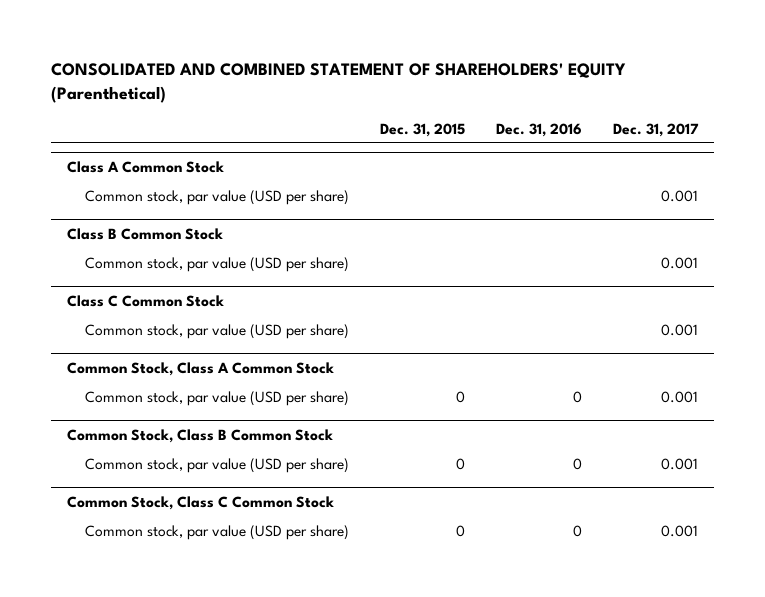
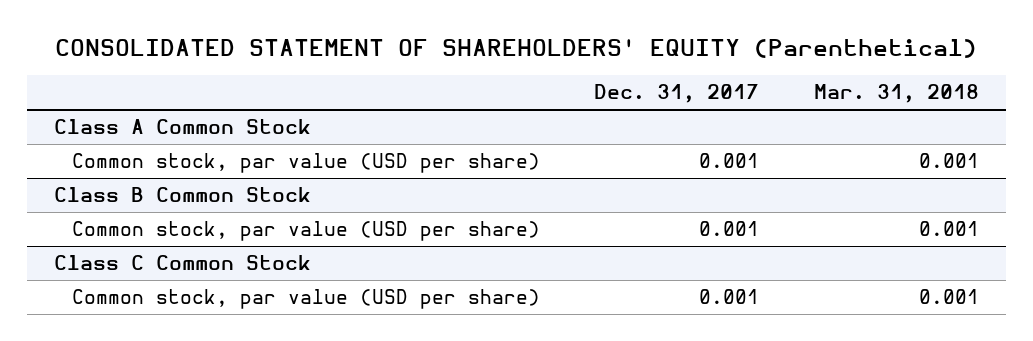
[51,62,627,103] CONSOLIDATED AND COMBINED STATEMENT OF SHAREHOLDERS' EQUITY (Parenthetical) -> [55,39,978,59] CONSOLIDATED STATEMENT OF SHAREHOLDERS' EQUITY (Parenthetical)
[380,122,466,137] Dec. 31, 2015 -> none
[496,122,583,137] Dec. 31, 2016 -> none
none -> [813,84,979,104] Mar. 31, 2018
[66,362,334,377] Common Stock, Class A Common Stock -> none
[84,391,349,407] Common stock, par value (USD per share) -> none
[66,429,333,444] Common Stock, Class B Common Stock -> none
[84,458,349,474] Common stock, par value (USD per share) -> none
[66,496,334,511] Common Stock, Class C Common Stock -> none
[84,525,349,541] Common stock, par value (USD per share) -> none

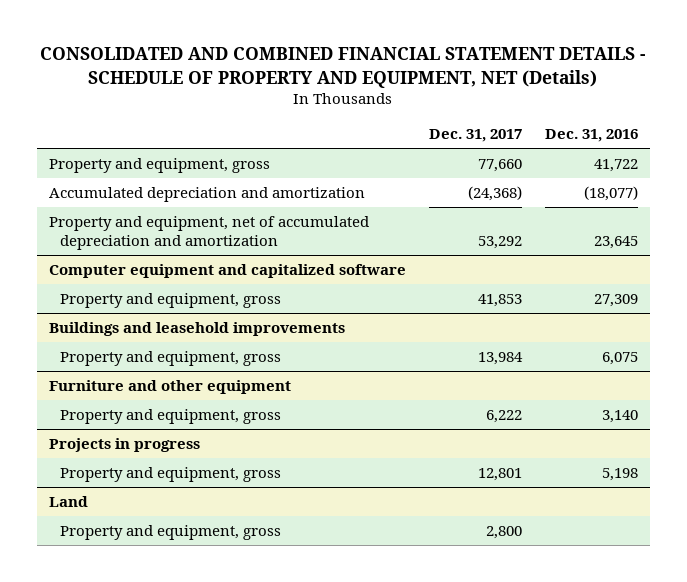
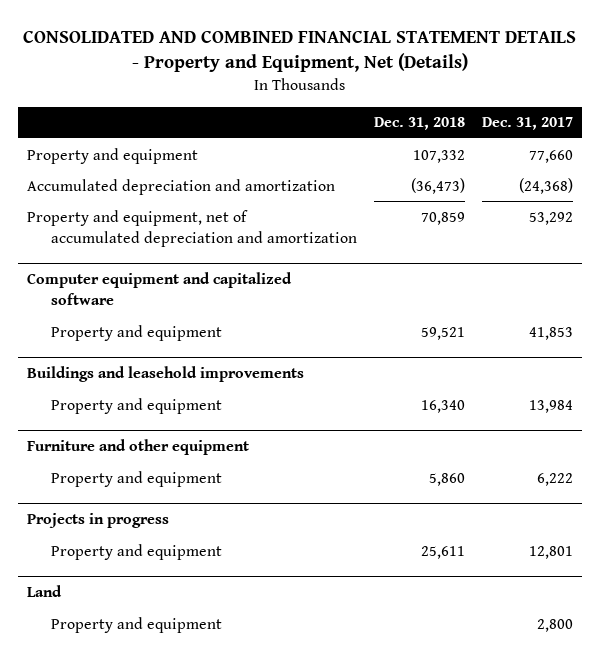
[40,47,646,88] CONSOLIDATED AND COMBINED FINANCIAL STATEMENT DETAILS - SCHEDULE OF PROPERTY AND EQUIPMENT, NET (Details) -> [22,30,576,73] CONSOLIDATED AND COMBINED FINANCIAL STATEMENT DETAILS - Property and Equipment, Net (Details)
[545,129,639,143] Dec. 31, 2016 -> none
none -> [373,117,465,131] Dec. 31, 2018
[48,158,270,174] Property and equipment, gross -> [26,147,198,164] Property and equipment
[59,293,281,309] Property and equipment, gross -> [50,324,222,341] Property and equipment
[59,351,281,367] Property and equipment, gross -> [50,397,222,414] Property and equipment
[59,409,281,425] Property and equipment, gross -> [50,470,222,487] Property and equipment
[59,467,281,483] Property and equipment, gross -> [50,543,222,560] Property and equipment
[59,525,281,541] Property and equipment, gross -> [50,616,222,633] Property and equipment

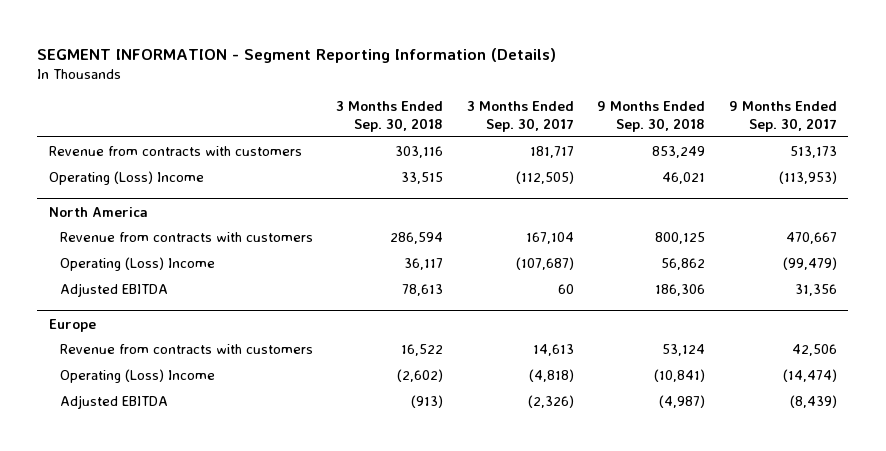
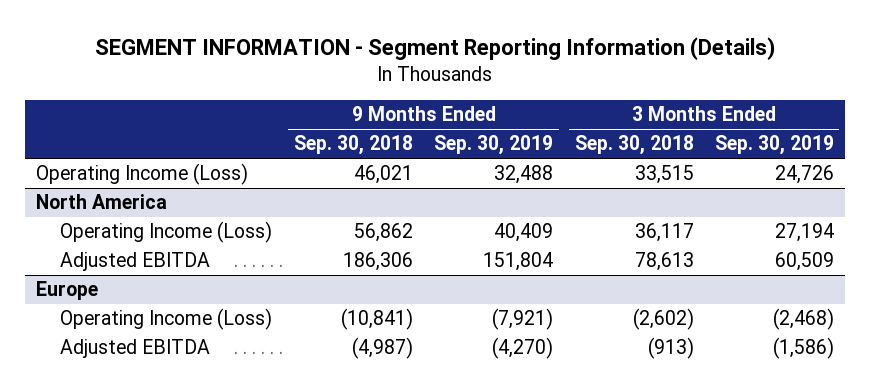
[466,101,574,132] 3 Months Ended Sep. 30, 2017 -> none
[728,101,837,132] 9 Months Ended Sep. 30, 2017 -> none
none -> [434,135,554,156] Sep. 30, 2019
none -> [714,135,834,156] Sep. 30, 2019
[49,145,303,156] Revenue from contracts with customers -> none
[49,170,205,185] Operating (Loss) Income -> [35,163,248,186] Operating Income (Loss)
[59,231,313,242] Revenue from contracts with customers -> none
[59,256,215,271] Operating (Loss) Income -> [60,221,273,244] Operating Income (Loss)
[59,343,313,354] Revenue from contracts with customers -> none
[59,368,215,383] Operating (Loss) Income -> [60,308,273,331] Operating Income (Loss)

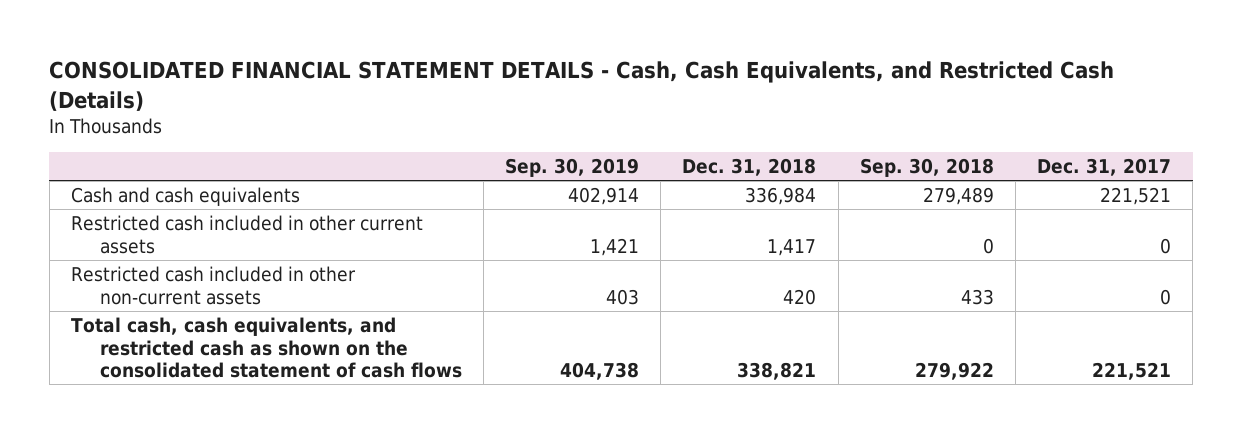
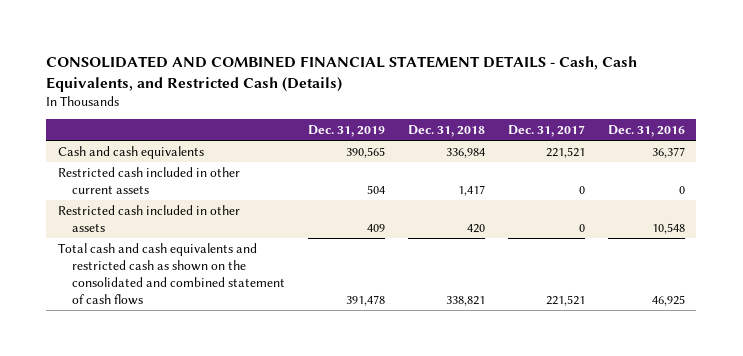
[49,61,1115,111] CONSOLIDATED FINANCIAL STATEMENT DETAILS - Cash, Cash Equivalents, and Restricted Cash (Details) -> [46,55,638,92] CONSOLIDATED AND COMBINED FINANCIAL STATEMENT DETAILS - Cash, Cash Equivalents, and Restricted Cash (Details)
[505,157,640,177] Sep. 30, 2019 -> none
[859,157,994,177] Sep. 30, 2018 -> none
none -> [307,125,385,138] Dec. 31, 2019
none -> [607,125,685,138] Dec. 31, 2016
[70,266,356,305] Restricted cash included in other non-current assets -> [57,204,240,232] Restricted cash included in other assets
[70,317,462,379] Total cash, cash equivalents, and restricted cash as shown on the consolidated statement of cash flows -> [57,242,285,305] Total cash and cash equivalents and restricted cash as shown on the consolidated and combined statement of cash flows

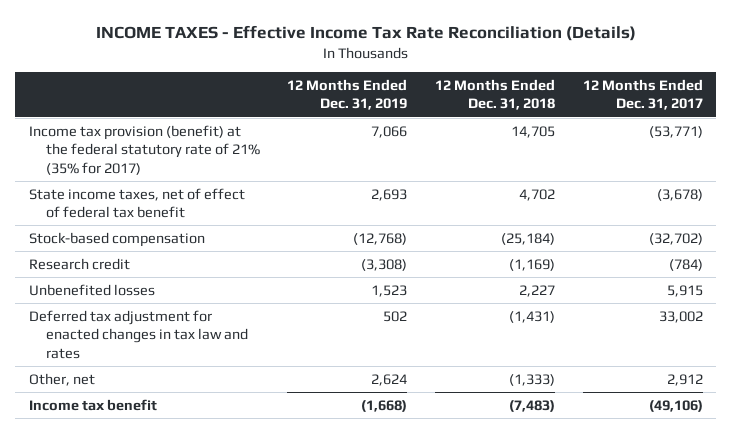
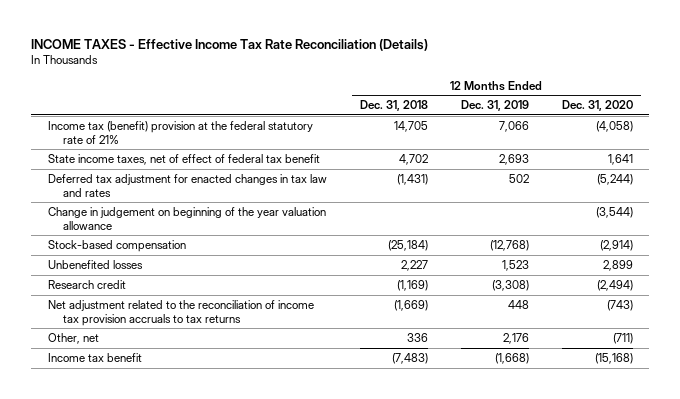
[582,78,703,111] 12 Months Ended Dec. 31, 2017 -> none
none -> [561,100,633,112] Dec. 31, 2020
[29,124,260,175] Income tax provision (benefit) at the federal statutory rate of 21% (35% for 2017) -> [47,120,313,144] Income tax (benefit) provision at the federal statutory rate of 21%
[29,309,248,359] Deferred tax adjustment for enacted changes in tax law and rates -> [47,173,327,197] Deferred tax adjustment for enacted changes in tax law and rates
none -> [47,206,326,230] Change in judgement on beginning of the year valuation allowance
[29,257,131,270] Research credit -> [47,279,126,289] Research credit
none -> [47,299,314,326] Net adjustment related to the reconciliation of income tax provision accruals to tax returns
[371,373,408,386] 2,624 -> [502,332,529,344] 2,176
[508,373,555,386] (1,333) -> [406,332,428,342] 336

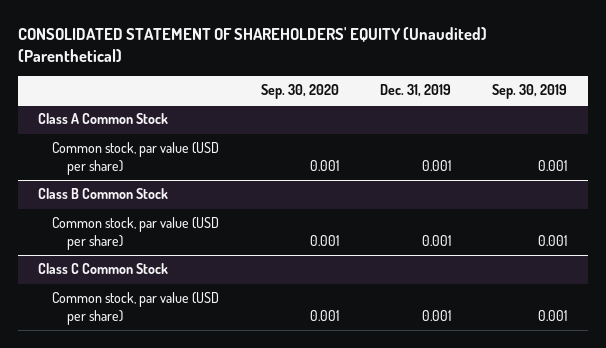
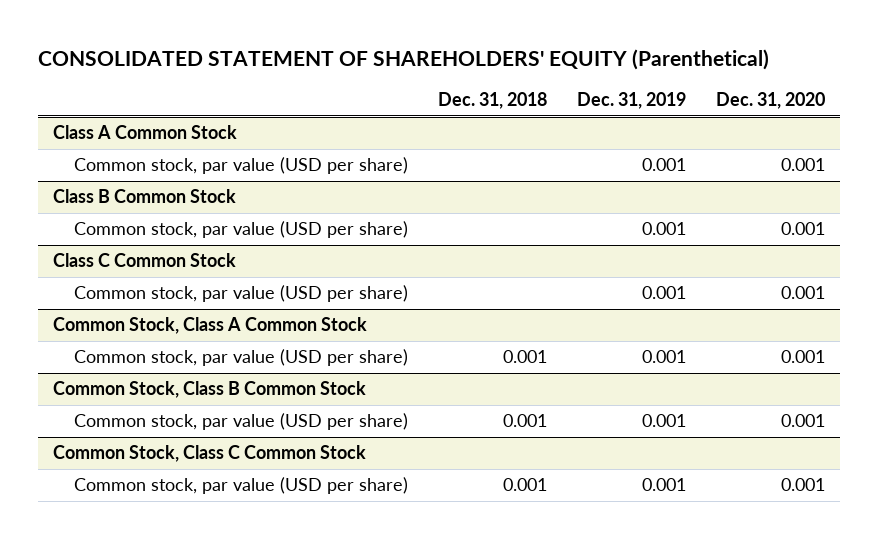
[17,26,487,62] CONSOLIDATED STATEMENT OF SHAREHOLDERS' EQUITY (Unaudited) (Parenthetical) -> [37,48,769,70] CONSOLIDATED STATEMENT OF SHAREHOLDERS' EQUITY (Parenthetical)
[260,84,339,100] Sep. 30, 2020 -> none
[492,84,568,100] Sep. 30, 2019 -> none
none -> [437,92,547,110] Dec. 31, 2018
none -> [716,92,826,110] Dec. 31, 2020
none -> [52,317,367,335] Common Stock, Class A Common Stock
none -> [73,349,408,367] Common stock, par value (USD per share)
none -> [52,381,366,399] Common Stock, Class B Common Stock
none -> [73,413,408,431] Common stock, par value (USD per share)
none -> [52,445,366,463] Common Stock, Class C Common Stock
none -> [73,477,408,495] Common stock, par value (USD per share)

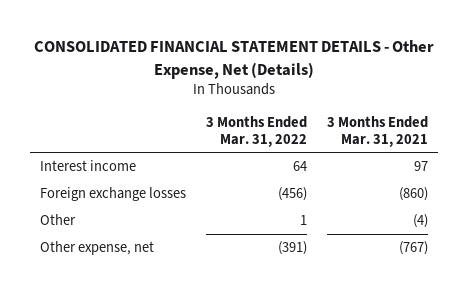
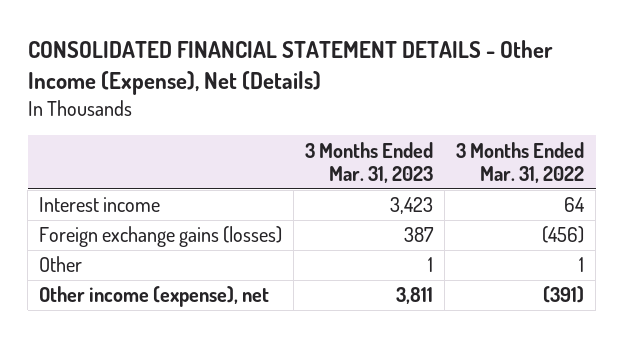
[33,40,434,79] CONSOLIDATED FINANCIAL STATEMENT DETAILS - Other Expense, Net (Details) -> [27,40,553,95] CONSOLIDATED FINANCIAL STATEMENT DETAILS - Other Income (Expense), Net (Details)
[326,115,428,147] 3 Months Ended Mar. 31, 2021 -> none
none -> [305,141,434,183] 3 Months Ended Mar. 31, 2023
[39,187,186,202] Foreign exchange losses -> [39,226,283,248] Foreign exchange gains (losses)
[39,241,154,256] Other expense, net -> [39,286,270,308] Other income (expense), net

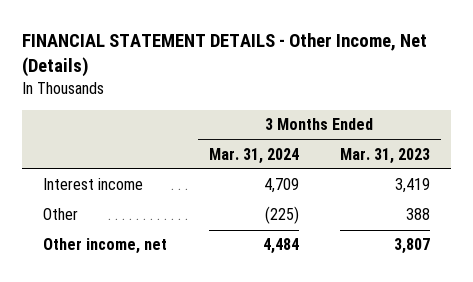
[27,40,553,95] CONSOLIDATED FINANCIAL STATEMENT DETAILS - Other Income (Expense), Net (Details) -> [21,32,427,77] FINANCIAL STATEMENT DETAILS - Other Income, Net (Details)
[456,141,585,183] 3 Months Ended Mar. 31, 2022 -> none
none -> [208,147,299,164] Mar. 31, 2024
[39,226,283,248] Foreign exchange gains (losses) -> none
[390,197,434,215] 3,423 -> [395,178,431,194] 3,419
[428,257,434,273] 1 -> [406,208,431,221] 388
[39,286,270,308] Other income (expense), net -> [42,238,167,255] Other income, net
[396,287,434,305] 3,811 -> [394,238,431,255] 3,807

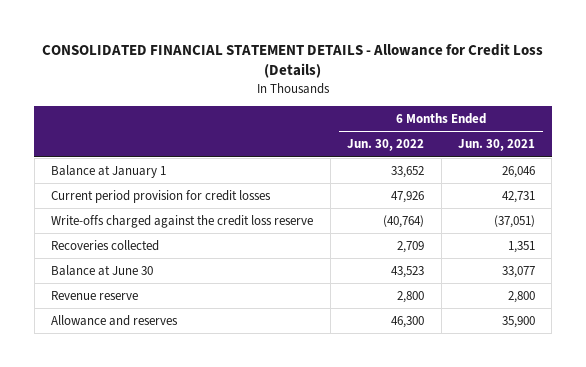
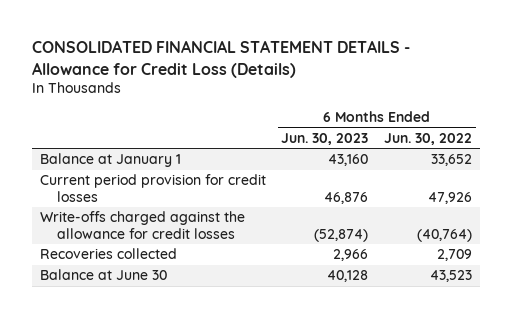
[457,139,535,152] Jun. 30, 2021 -> none
none -> [281,132,369,145] Jun. 30, 2023
[51,214,314,228] Write-offs charged against the credit loss reserve -> [39,211,245,240] Write-offs charged against the allowance for credit losses
[51,290,139,300] Revenue reserve -> none
[51,314,179,326] Allowance and reserves -> none

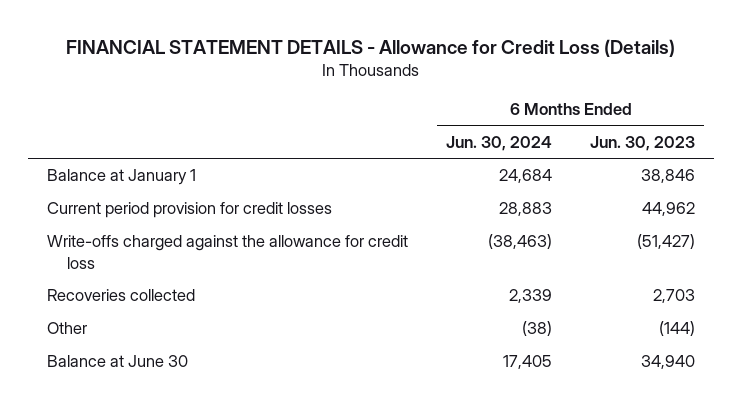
[31,40,410,78] CONSOLIDATED FINANCIAL STATEMENT DETAILS - Allowance for Credit Loss (Details) -> [66,38,676,57] FINANCIAL STATEMENT DETAILS - Allowance for Credit Loss (Details)
[384,132,473,145] Jun. 30, 2022 -> none
none -> [446,135,553,151] Jun. 30, 2024
[328,154,369,167] 43,160 -> [640,169,695,184] 38,846
[324,192,369,205] 46,876 -> [641,202,695,217] 44,962
[39,211,245,240] Write-offs charged against the allowance for credit losses -> [47,235,409,269] Write-offs charged against the allowance for credit loss
[314,229,369,243] (52,874) -> [636,234,695,250] (51,427)
[333,249,369,262] 2,966 -> [652,289,695,304] 2,703
none -> [47,322,88,335] Other
[327,270,369,283] 40,128 -> [640,355,695,370] 34,940

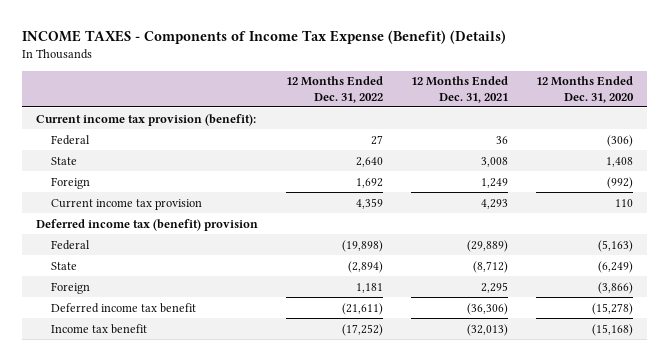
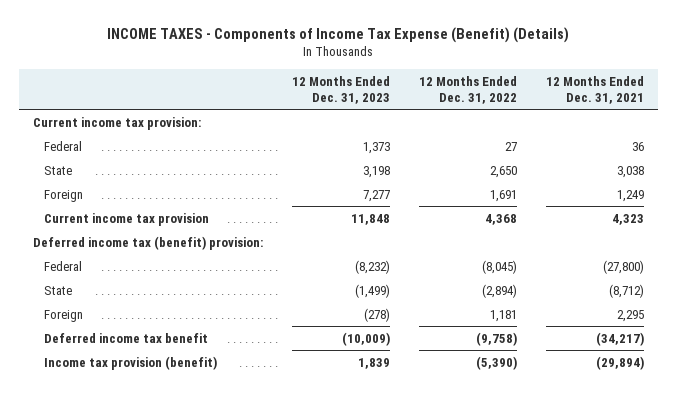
[536,76,635,103] 12 Months Ended Dec. 31, 2020 -> none
none -> [292,75,391,104] 12 Months Ended Dec. 31, 2023
[36,113,257,126] Current income tax provision (benefit): -> [33,116,202,130] Current income tax provision:
[356,156,384,167] 2,640 -> [489,165,517,178] 2,650
[481,156,509,167] 3,008 -> [616,165,644,178] 3,038
[356,177,384,188] 1,692 -> [489,189,517,202] 1,691
[356,197,384,209] 4,359 -> [484,213,517,225] 4,368
[481,198,509,209] 4,293 -> [611,213,644,225] 4,323
[36,218,259,231] Deferred income tax (benefit) provision -> [33,235,264,250] Deferred income tax (benefit) provision:
[342,239,384,252] (19,898) -> [481,259,517,274] (8,045)
[467,239,509,252] (29,889) -> [602,259,644,274] (27,800)
[342,302,384,315] (21,611) -> [475,331,517,346] (9,758)
[467,302,509,315] (36,306) -> [595,331,644,346] (34,217)
[50,323,147,334] Income tax benefit -> [44,355,218,370] Income tax provision (benefit)
[342,323,384,336] (17,252) -> [475,355,517,370] (5,390)
[467,323,509,336] (32,013) -> [595,355,644,370] (29,894)

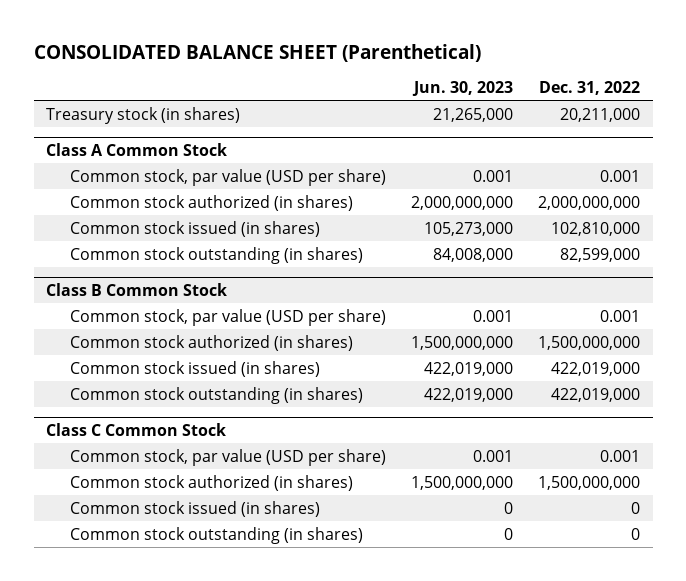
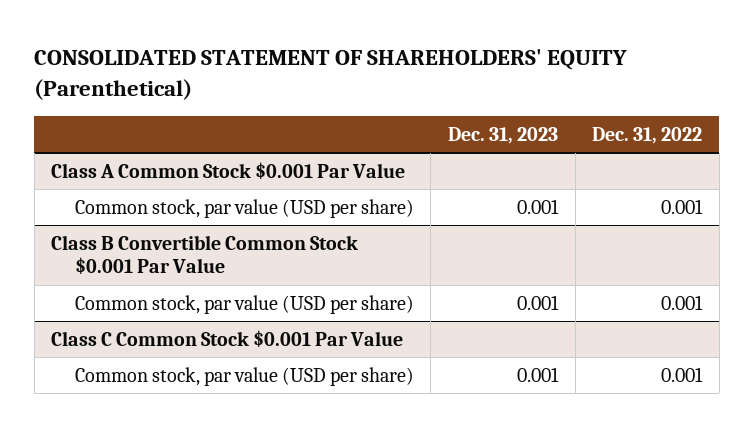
[33,43,481,62] CONSOLIDATED BALANCE SHEET (Parenthetical) -> [34,49,628,101] CONSOLIDATED STATEMENT OF SHAREHOLDERS' EQUITY (Parenthetical)
[412,81,514,97] Jun. 30, 2023 -> none
none -> [447,126,558,144] Dec. 31, 2023
[46,106,241,124] Treasury stock (in shares) -> none
[46,142,228,156] Class A Common Stock -> [51,161,406,179] Class A Common Stock $0.001 Par Value
[70,194,354,211] Common stock authorized (in shares) -> none
[70,220,321,237] Common stock issued (in shares) -> none
[70,246,364,264] Common stock outstanding (in shares) -> none
[46,282,228,296] Class B Common Stock -> [51,234,359,275] Class B Convertible Common Stock $0.001 Par Value
[70,334,354,351] Common stock authorized (in shares) -> none
[70,360,321,377] Common stock issued (in shares) -> none
[70,386,364,404] Common stock outstanding (in shares) -> none
[46,422,227,436] Class C Common Stock -> [51,329,404,347] Class C Common Stock $0.001 Par Value
[70,474,354,491] Common stock authorized (in shares) -> none
[70,500,321,517] Common stock issued (in shares) -> none
[70,526,364,544] Common stock outstanding (in shares) -> none

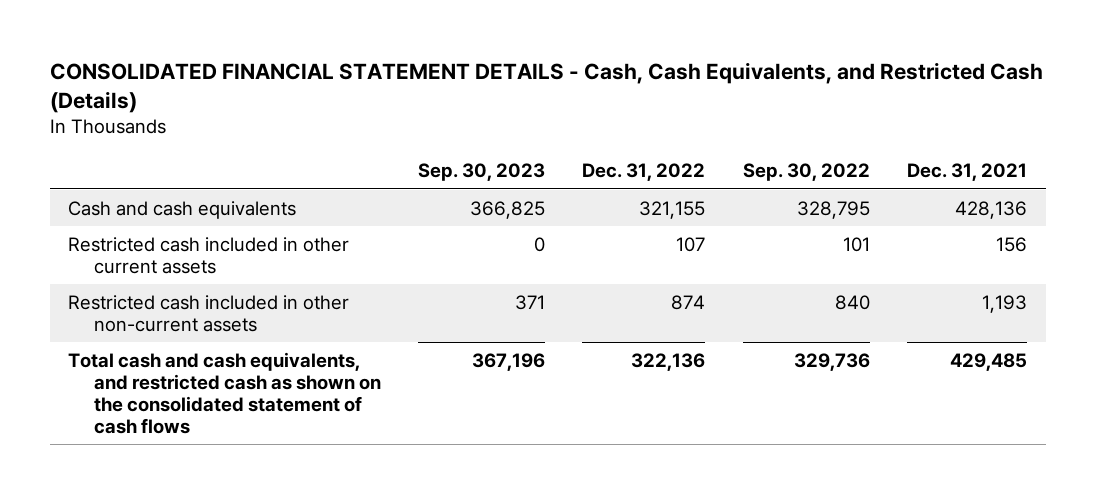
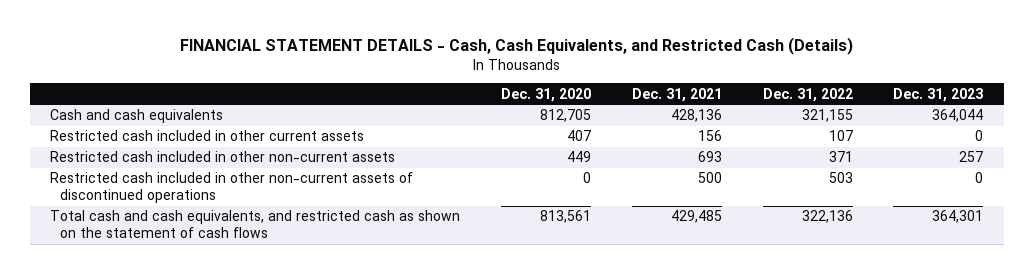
[49,61,1043,113] CONSOLIDATED FINANCIAL STATEMENT DETAILS - Cash, Cash Equivalents, and Restricted Cash (Details) -> [179,37,853,56] FINANCIAL STATEMENT DETAILS - Cash, Cash Equivalents, and Restricted Cash (Details)
[418,163,546,182] Sep. 30, 2023 -> none
[742,163,870,182] Sep. 30, 2022 -> none
none -> [500,87,591,102] Dec. 31, 2020
none -> [893,87,984,102] Dec. 31, 2023
[671,294,706,310] 874 -> [828,151,853,163] 371
[982,294,1028,313] 1,193 -> [697,151,722,163] 693
none -> [50,172,414,204] Restricted cash included in other non-current assets of discontinued operations
[68,351,381,434] Total cash and cash equivalents, and restricted cash as shown on the consolidated statement of cash flows -> [50,210,461,239] Total cash and cash equivalents, and restricted cash as shown on the statement of cash flows

